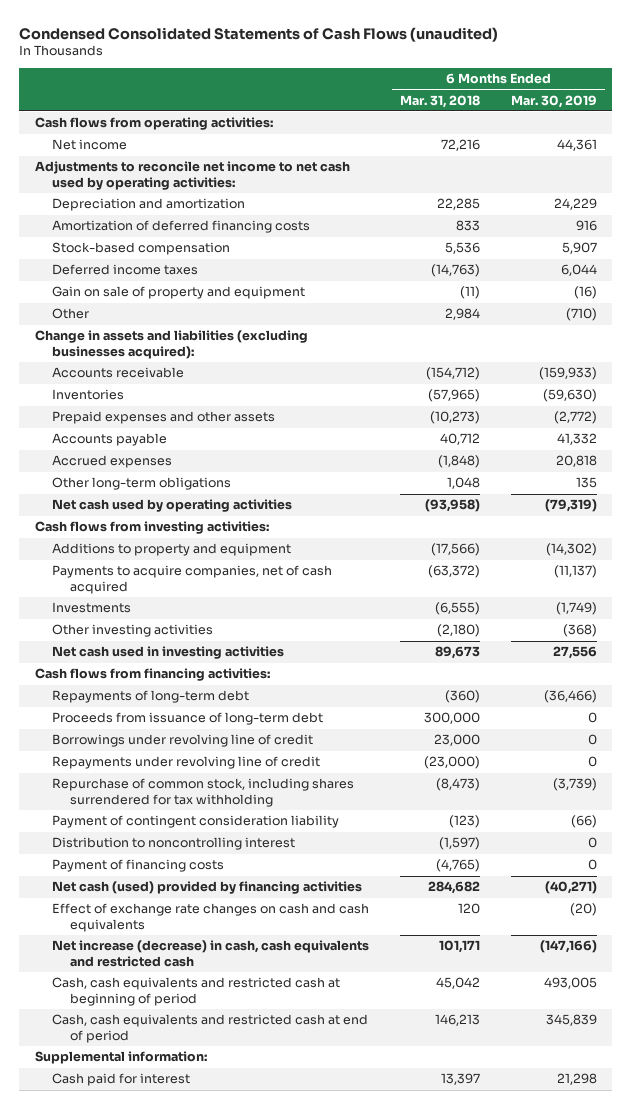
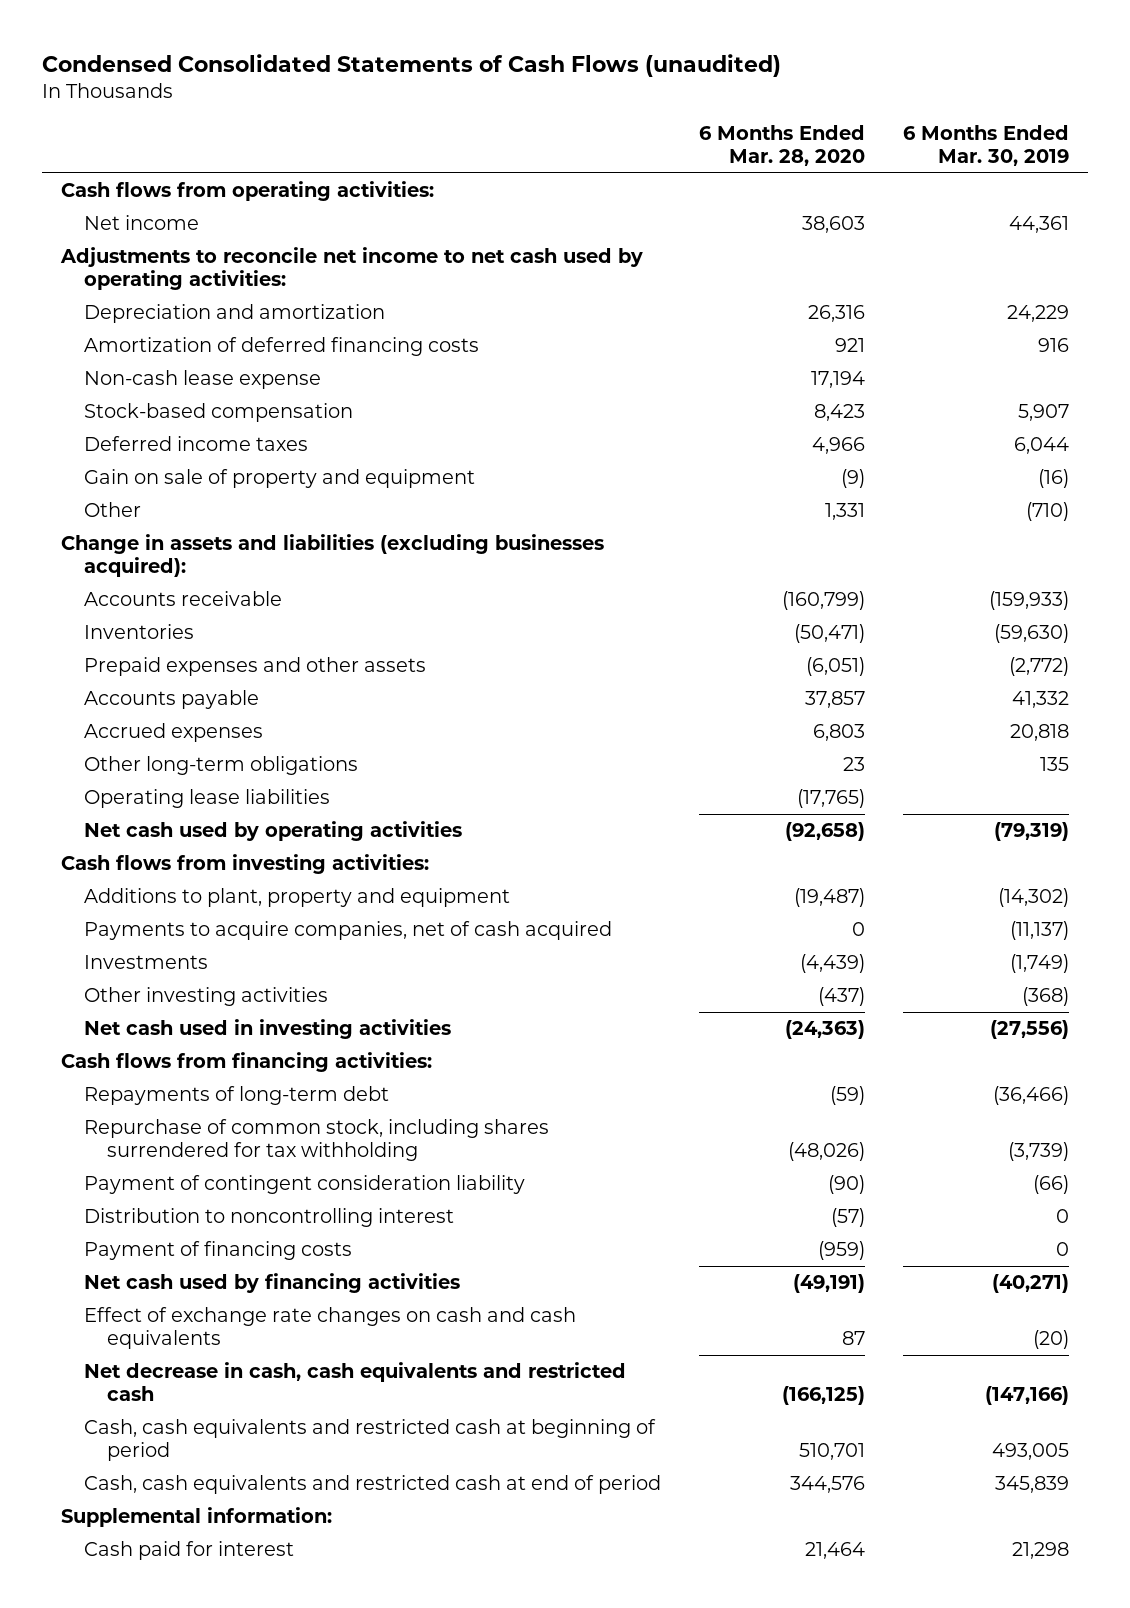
[400,94,481,108] Mar. 31, 2018 -> none
none -> [698,125,865,167] 6 Months Ended Mar. 28, 2020
none -> [83,370,321,390] Non-cash lease expense
none -> [83,789,330,809] Operating lease liabilities
[52,543,292,557] Additions to property and equipment -> [83,888,510,908] Additions to plant, property and equipment
[553,646,598,660] 27,556 -> [989,1020,1069,1040] (27,556)
[52,712,324,726] Proceeds from issuance of long-term debt -> none
[52,734,314,748] Borrowings under revolving line of credit -> none
[52,756,321,770] Repayments under revolving line of credit -> none
[52,881,363,895] Net cash (used) provided by financing activities -> [83,1273,460,1294] Net cash used by financing activities
[52,940,370,967] Net increase (decrease) in cash, cash equivalents and restricted cash -> [83,1362,626,1402] Net decrease in cash, cash equivalents and restricted cash

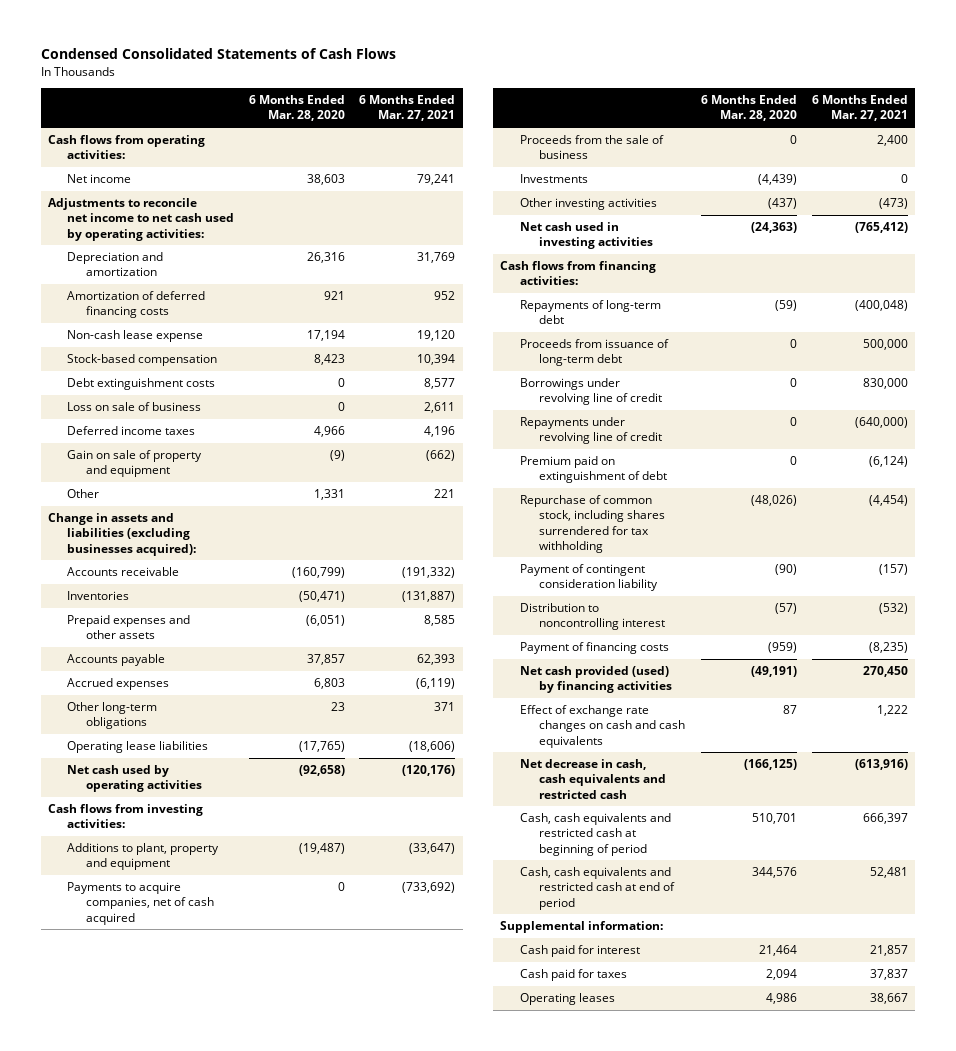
[41,53,781,77] Condensed Consolidated Statements of Cash Flows (unaudited) -> [40,48,396,60] Condensed Consolidated Statements of Cash Flows
[902,125,1069,167] 6 Months Ended Mar. 30, 2019 -> none
none -> [359,95,456,122] 6 Months Ended Mar. 27, 2021
none -> [67,378,216,391] Debt extinguishment costs
none -> [67,402,202,412] Loss on sale of business
none -> [519,135,664,160] Proceeds from the sale of business
none -> [519,339,669,367] Proceeds from issuance of long-term debt
none -> [519,378,662,406] Borrowings under revolving line of credit
none -> [519,417,662,445] Repayments under revolving line of credit
none -> [519,456,667,484] Premium paid on extinguishment of debt
[83,1273,460,1294] Net cash used by financing activities -> [519,666,672,694] Net cash provided (used) by financing activities
none -> [519,969,627,982] Cash paid for taxes
none -> [519,993,615,1006] Operating leases

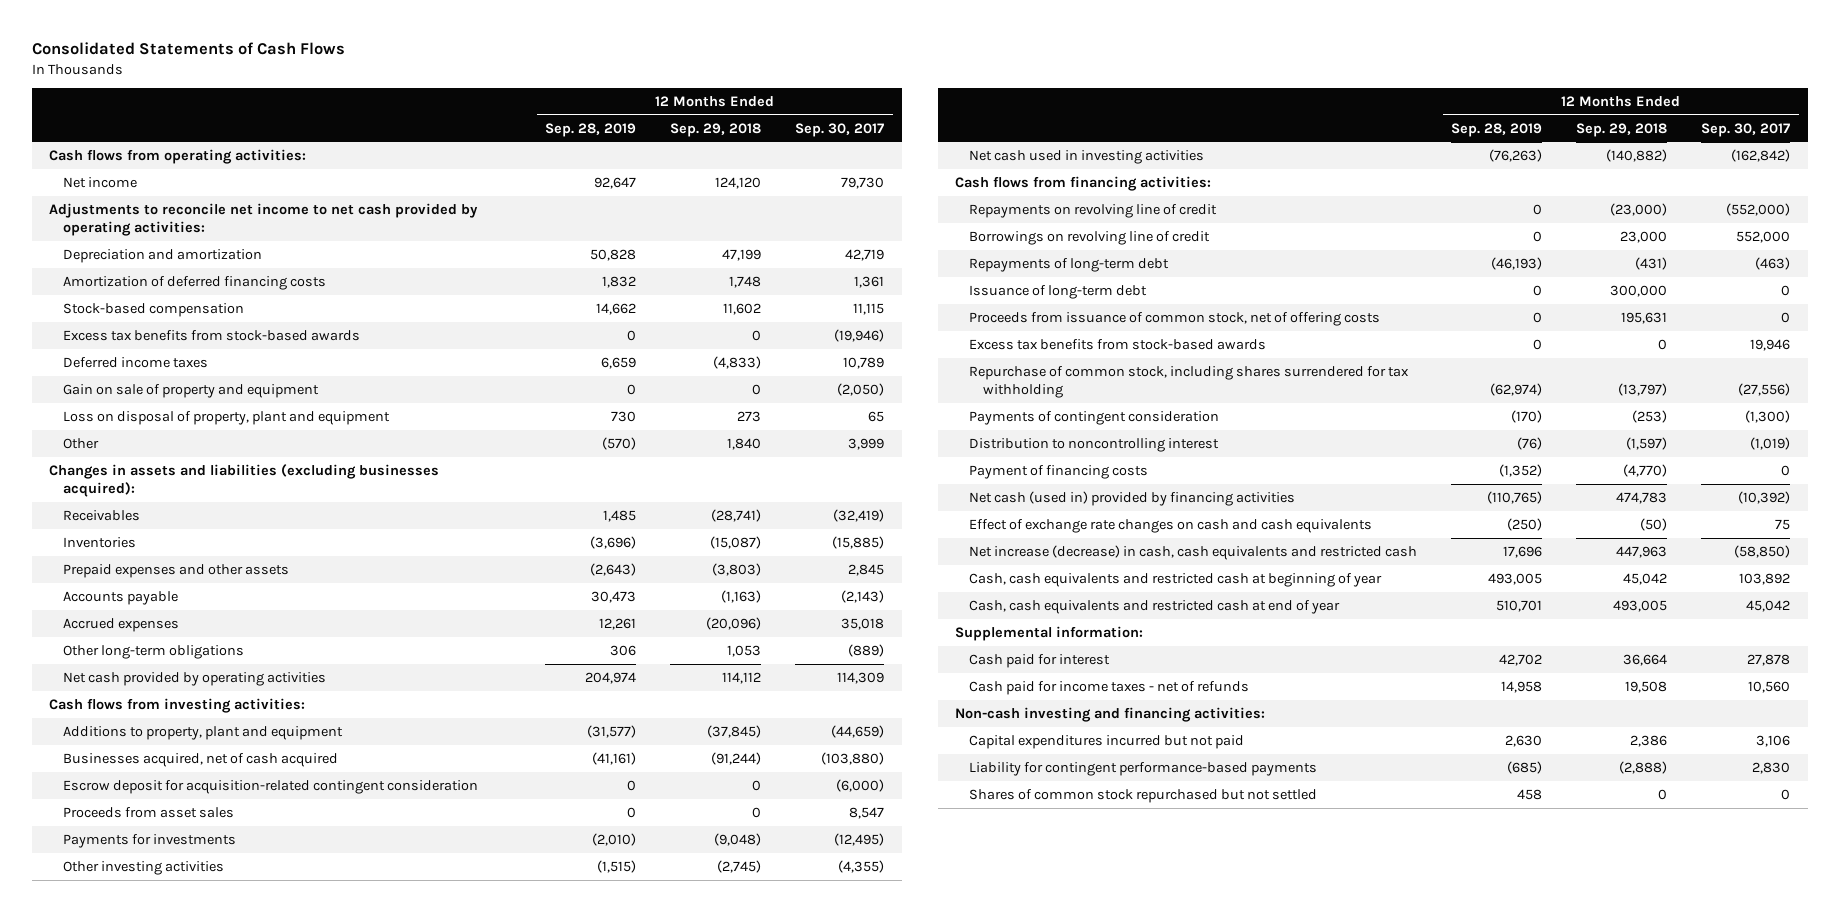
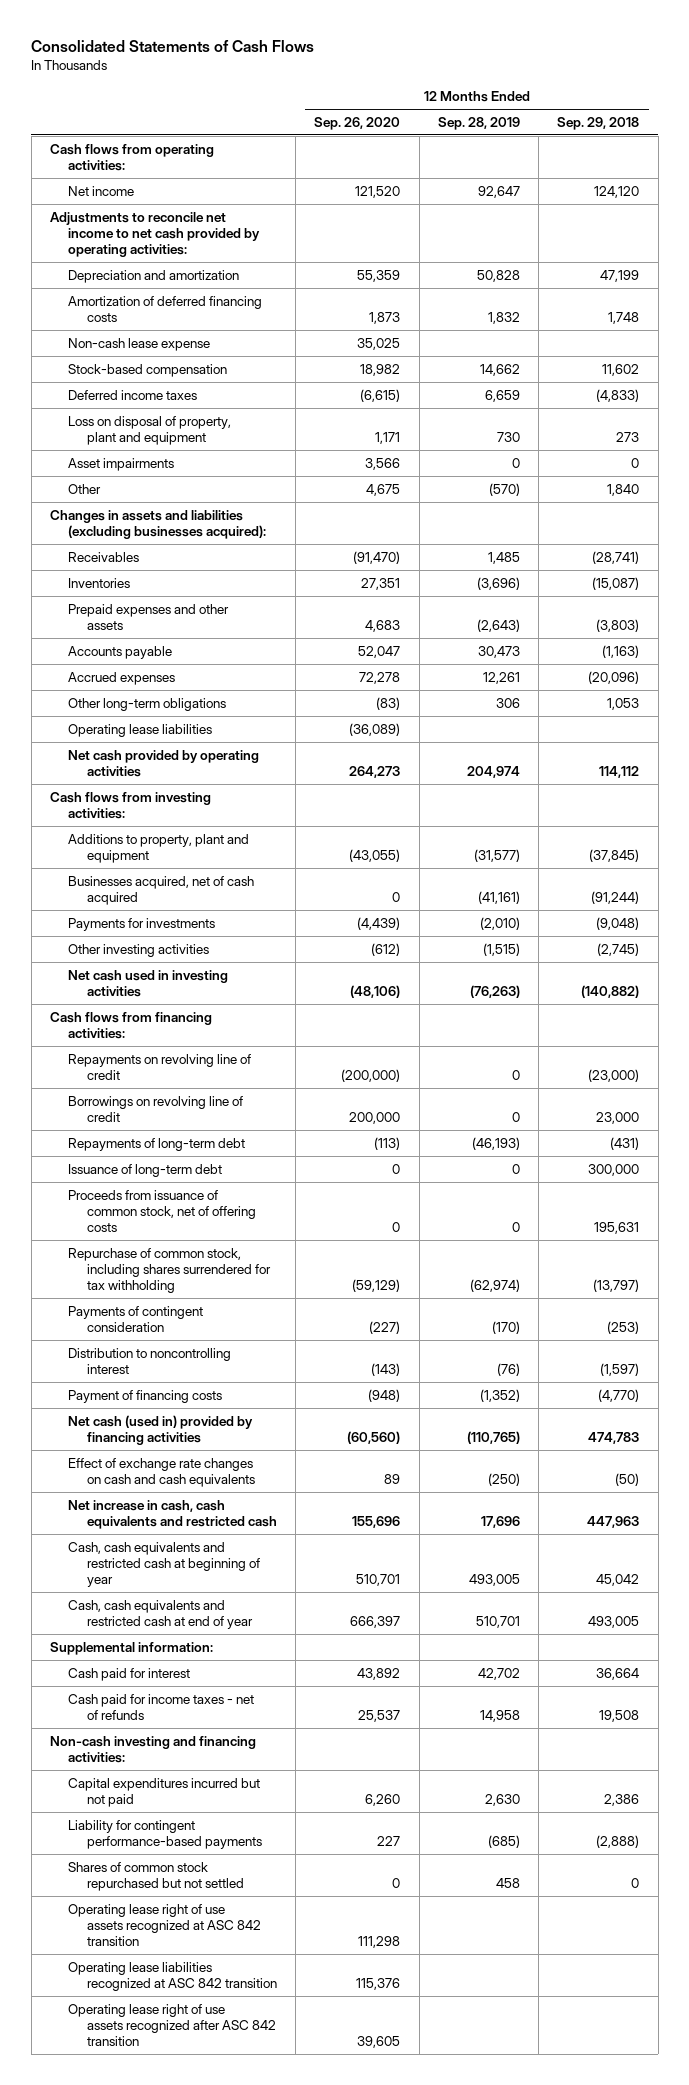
[795,122,885,137] Sep. 30, 2017 -> none
none -> [314,116,401,130] Sep. 26, 2020
none -> [68,337,211,351] Non-cash lease expense
[62,329,360,341] Excess tax benefits from stock-based awards -> none
[62,383,319,398] Gain on sale of property and equipment -> none
none -> [68,457,175,471] Asset impairments
none -> [68,723,213,737] Operating lease liabilities
[62,779,478,794] Escrow deposit for acquisition-related contingent consideration -> none
[62,806,234,818] Proceeds from asset sales -> none
[968,338,1266,350] Excess tax benefits from stock-based awards -> none
[968,544,1417,560] Net increase (decrease) in cash, cash equivalents and restricted cash -> [68,1499,277,1529] Net increase in cash, cash equivalents and restricted cash
none -> [68,1903,261,1947] Operating lease right of use assets recognized at ASC 842 transition
none -> [68,1961,277,1991] Operating lease liabilities recognized at ASC 842 transition
none -> [68,2003,276,2047] Operating lease right of use assets recognized after ASC 842 transition

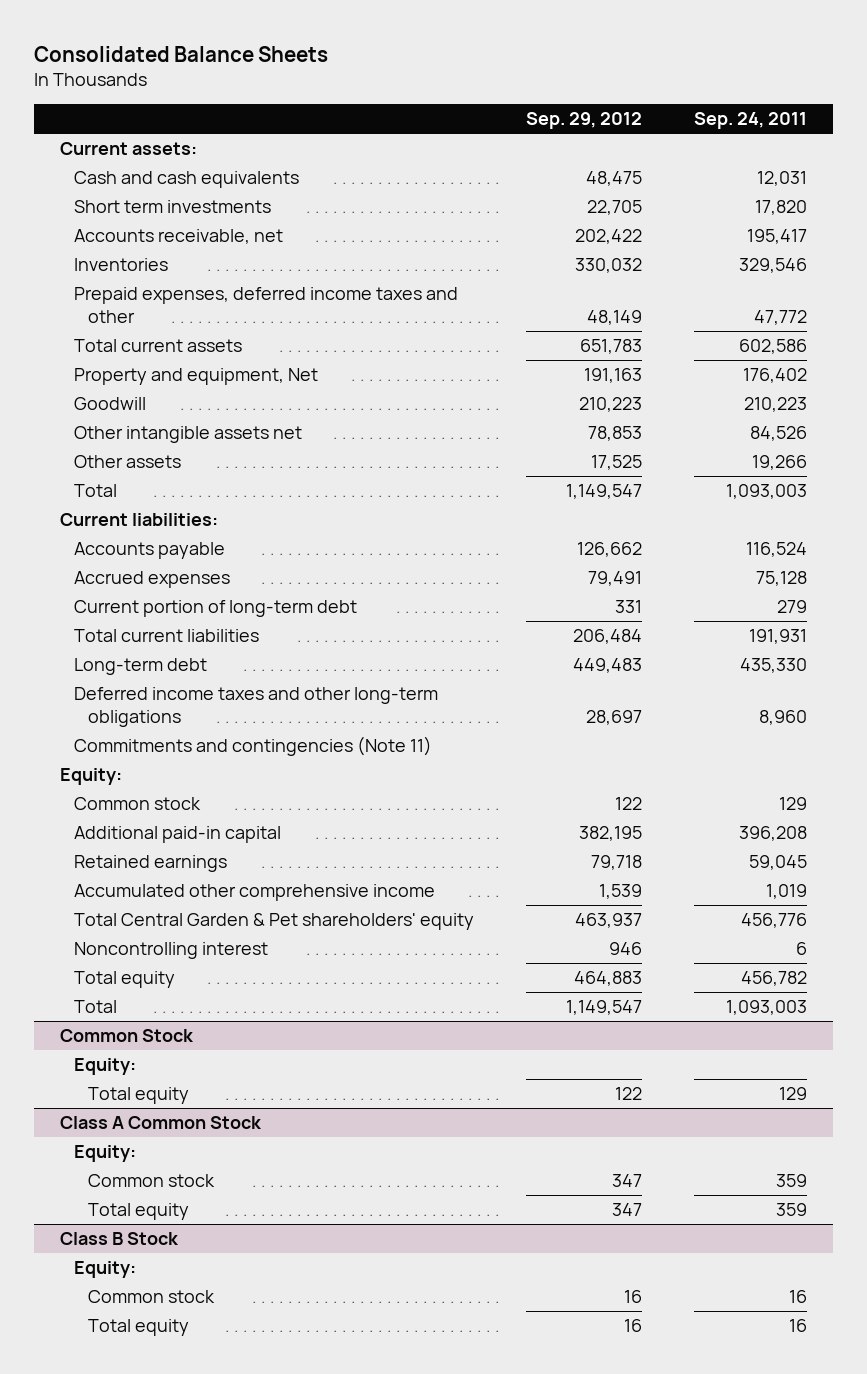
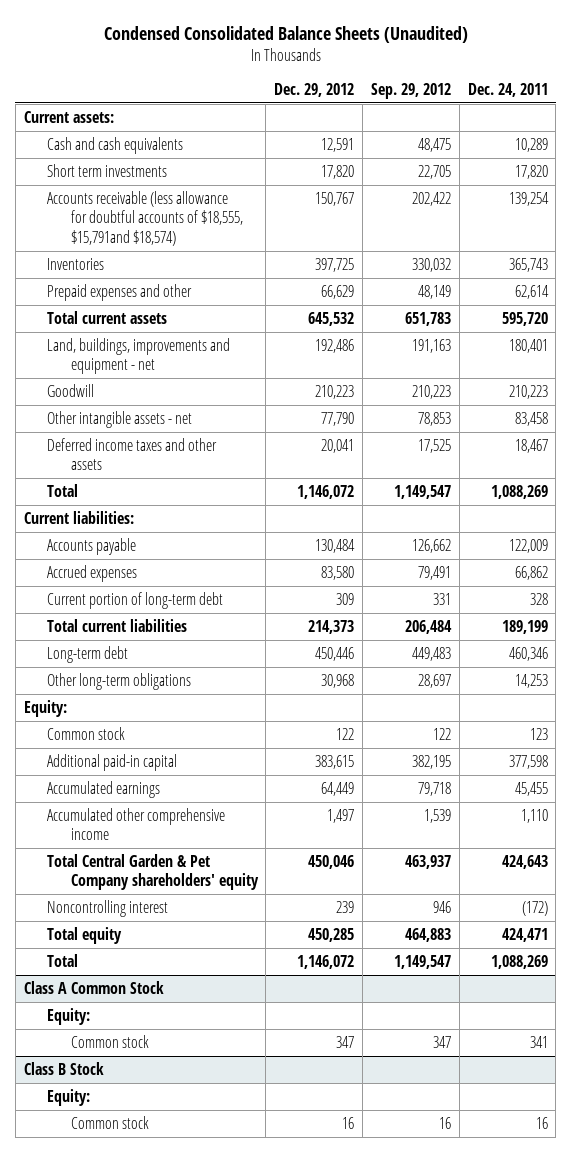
[33,45,328,62] Consolidated Balance Sheets -> [103,25,468,43] Condensed Consolidated Balance Sheets (Unaudited)
[693,112,807,130] Sep. 24, 2011 -> none
none -> [274,83,355,98] Dec. 29, 2012
none -> [467,83,548,98] Dec. 24, 2011
[74,229,284,245] Accounts receivable, net -> [47,190,243,246] Accounts receivable (less allowance for doubtful accounts of $18,555, $15,791and $18,574)
[74,287,459,323] Prepaid expenses, deferred income taxes and other -> [47,283,193,301] Prepaid expenses and other
[74,368,319,386] Property and equipment, Net -> [47,337,231,375] Land, buildings, improvements and equipment - net
[74,426,303,444] Other intangible assets net -> [47,410,193,428] Other intangible assets - net
[74,455,182,469] Other assets -> [47,437,218,471] Deferred income taxes and other assets
[74,736,433,757] Commitments and contingencies (Note 11) -> none
[74,687,439,727] Deferred income taxes and other long-term obligations -> [47,672,192,690] Other long-term obligations
[74,855,228,873] Retained earnings -> [47,780,161,798] Accumulated earnings
[74,913,475,931] Total Central Garden & Pet shareholders' equity -> [47,853,259,891] Total Central Garden & Pet Company shareholders' equity
[59,1029,194,1043] Common Stock -> none
[74,1058,137,1076] Equity: -> none
[88,1087,190,1105] Total equity -> none
[88,1203,190,1221] Total equity -> none
[88,1319,190,1337] Total equity -> none

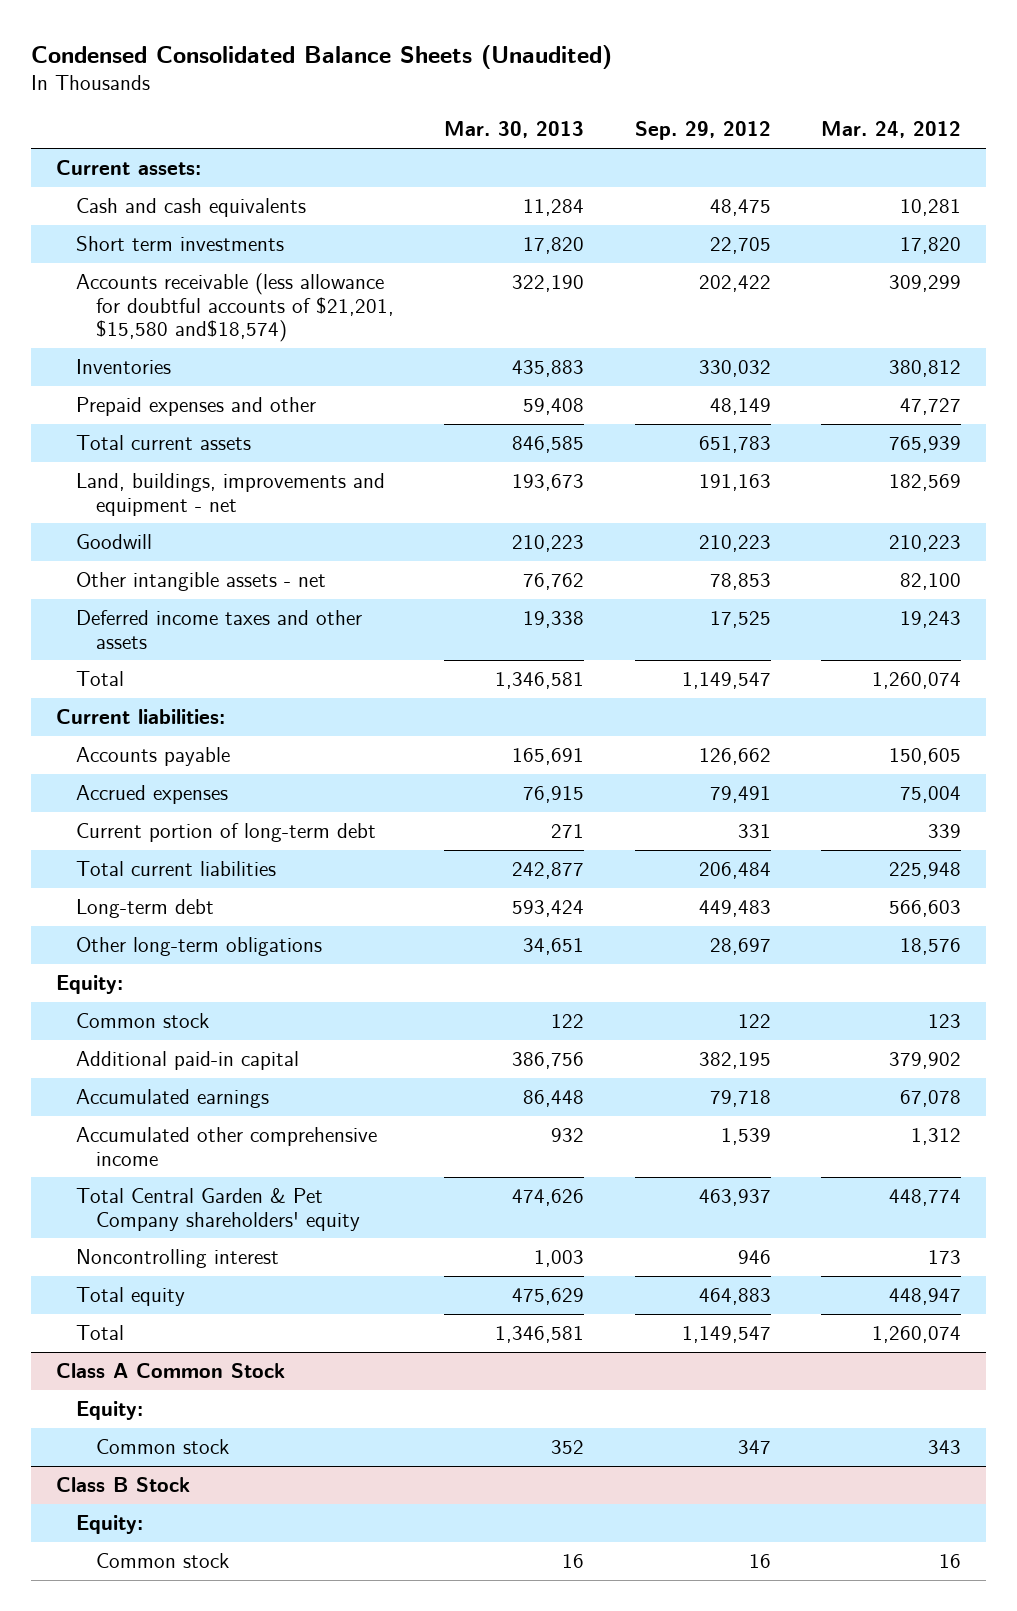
[274,83,355,98] Dec. 29, 2012 -> none
[467,83,548,98] Dec. 24, 2011 -> none
none -> [444,121,585,139] Mar. 30, 2013
none -> [821,121,962,139] Mar. 24, 2012
[47,190,243,246] Accounts receivable (less allowance for doubtful accounts of $18,555, $15,791and $18,574) -> [76,273,394,343] Accounts receivable (less allowance for doubtful accounts of $21,201, $15,580 and$18,574)

